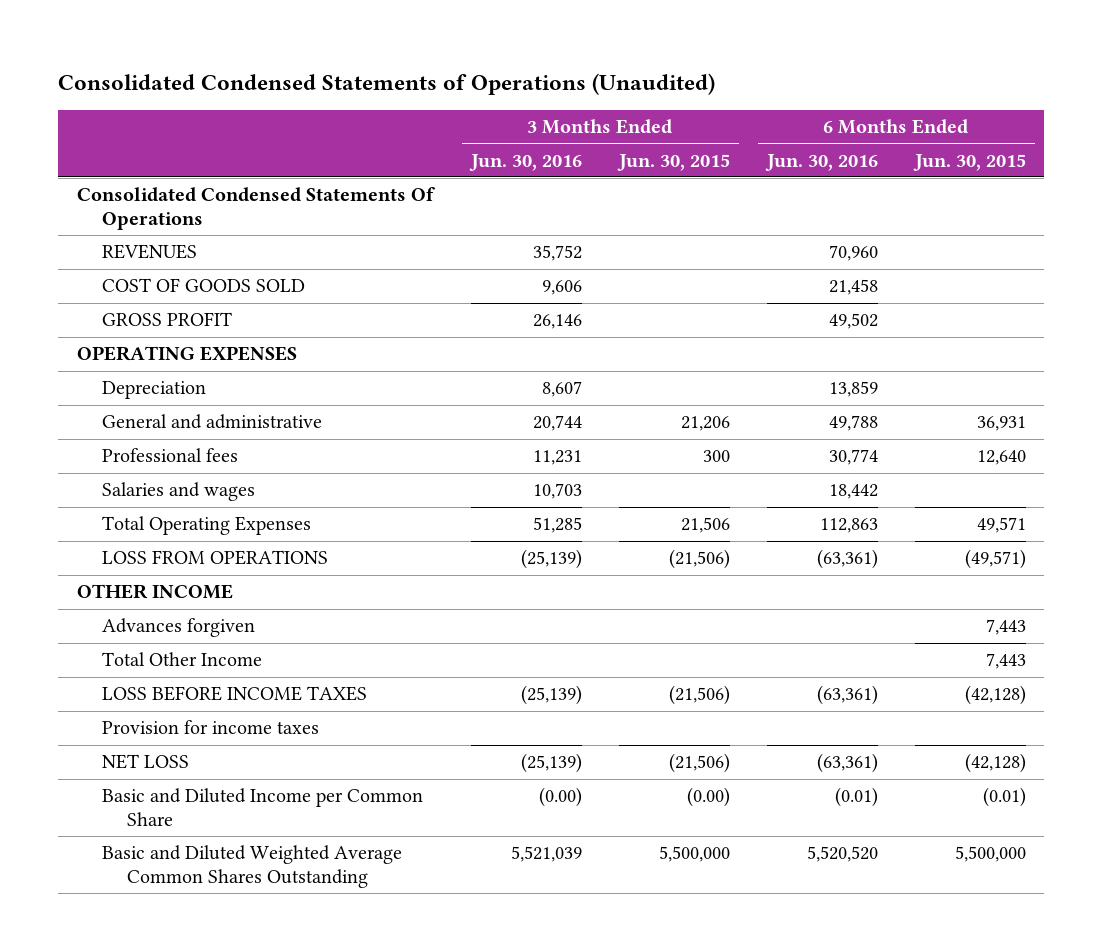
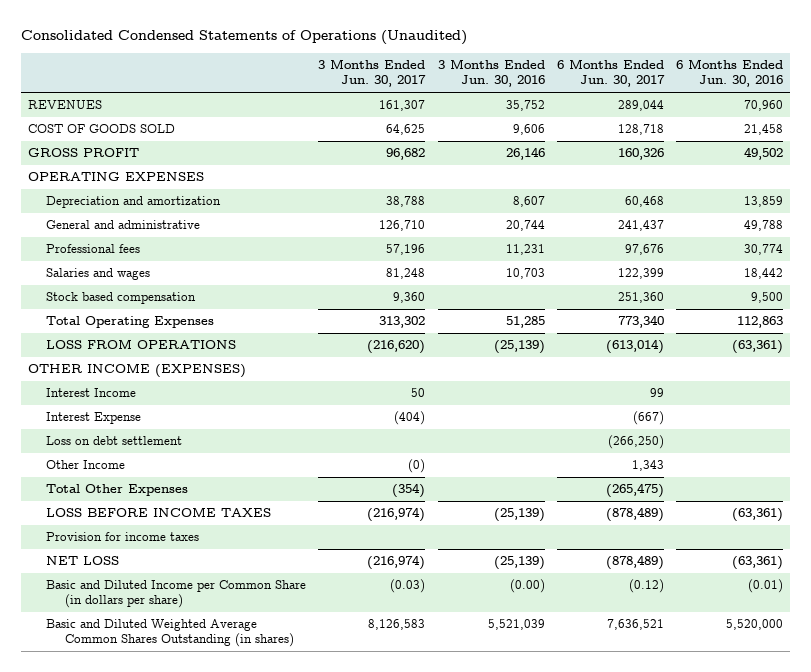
[616,153,730,171] Jun. 30, 2015 -> none
[912,153,1026,171] Jun. 30, 2015 -> none
none -> [318,59,427,88] 3 Months Ended Jun. 30, 2017
none -> [557,59,666,88] 6 Months Ended Jun. 30, 2017
[76,187,435,231] Consolidated Condensed Statements Of Operations -> none
[101,381,206,400] Depreciation -> [46,196,222,209] Depreciation and amortization
none -> [46,292,197,305] Stock based compensation
[76,584,233,600] OTHER INCOME -> [27,363,246,379] OTHER INCOME (EXPENSES)
none -> [46,388,137,398] Interest Income
none -> [46,412,142,425] Interest Expense
none -> [46,436,183,446] Loss on debt settlement
[101,618,255,638] Advances forgiven -> [46,460,126,470] Other Income
[101,652,262,667] Total Other Income -> [46,484,189,497] Total Other Expenses
[101,788,423,827] Basic and Diluted Income per Common Share -> [46,580,307,609] Basic and Diluted Income per Common Share (in dollars per share)
[101,845,402,889] Basic and Diluted Weighted Average Common Shares Outstanding -> [46,619,294,648] Basic and Diluted Weighted Average Common Shares Outstanding (in shares)
[806,846,878,863] 5,520,520 -> [726,619,784,631] 5,520,000

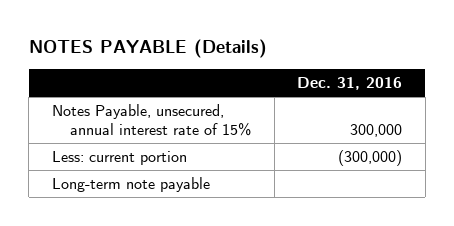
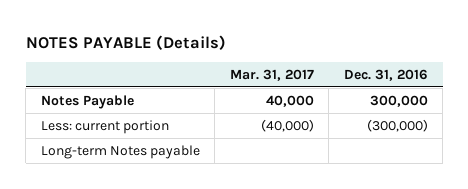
none -> [229,68,314,81] Mar. 31, 2017
[51,104,252,137] Notes Payable, unsecured, annual interest rate of 15% -> [40,94,134,109] Notes Payable
[51,177,210,193] Long-term note payable -> [40,144,200,159] Long-term Notes payable

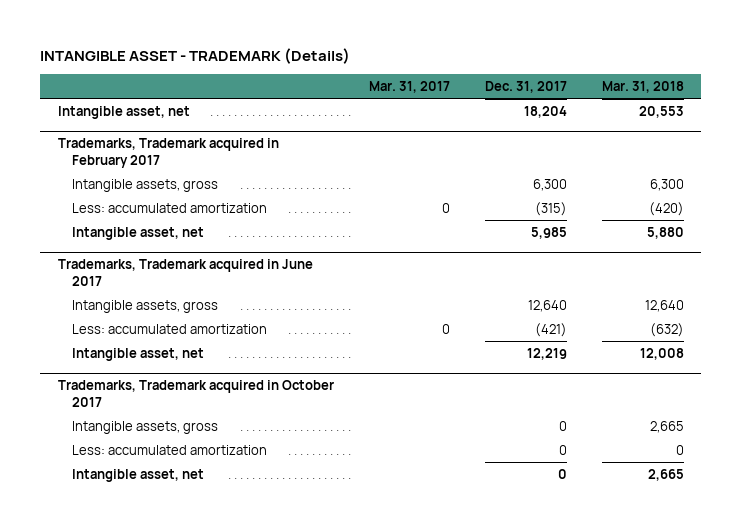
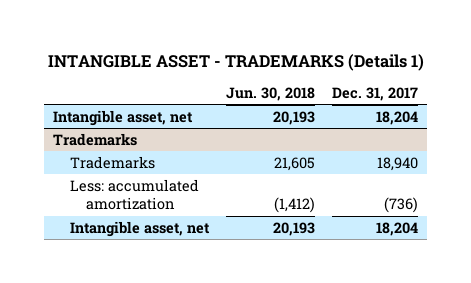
[40,47,351,64] INTANGIBLE ASSET - TRADEMARK (Details) -> [47,54,424,72] INTANGIBLE ASSET - TRADEMARKS (Details 1)
[368,80,450,93] Mar. 31, 2017 -> none
[601,80,684,93] Mar. 31, 2018 -> none
none -> [225,87,315,102] Jun. 30, 2018
[57,138,279,168] Trademarks, Trademark acquired in February 2017 -> none
[71,178,218,192] Intangible assets, gross -> none
[57,259,313,286] Trademarks, Trademark acquired in June 2017 -> none
[71,299,218,313] Intangible assets, gross -> none
[71,323,267,334] Less: accumulated amortization -> none
[71,347,204,361] Intangible asset, net -> none
[57,380,334,407] Trademarks, Trademark acquired in October 2017 -> none
[71,420,218,434] Intangible assets, gross -> none
[71,444,267,455] Less: accumulated amortization -> none
[71,468,204,482] Intangible asset, net -> none
none -> [53,132,138,146] Trademarks
none -> [69,155,155,169] Trademarks
[534,201,567,216] (315) -> [384,197,419,214] (736)
[530,226,567,239] 5,985 -> [376,221,419,236] 18,204

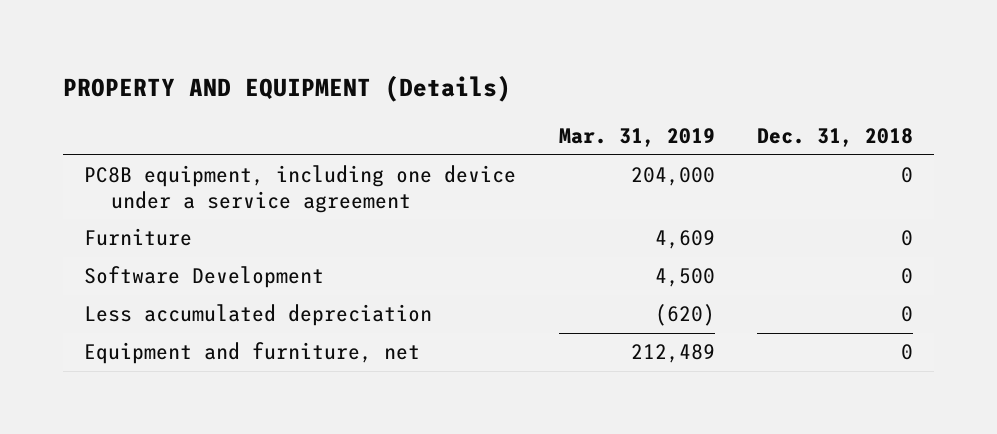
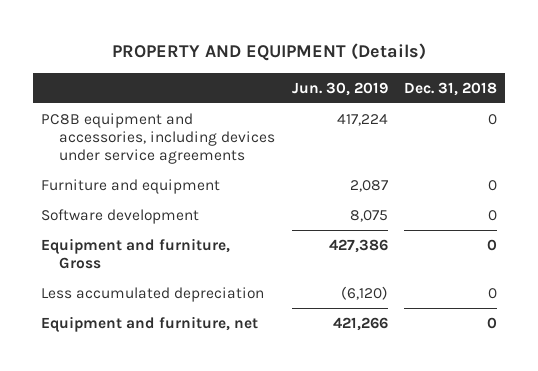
[558,128,715,148] Mar. 31, 2019 -> none
none -> [291,81,388,96] Jun. 30, 2019
[84,165,517,213] PC8B equipment, including one device under a service agreement -> [40,113,276,165] PC8B equipment and accessories, including devices under service agreements
[84,228,193,247] Furniture -> [40,179,220,195] Furniture and equipment
[84,266,325,289] Software Development -> [40,209,199,225] Software development
none -> [40,238,230,270] Equipment and furniture, Gross

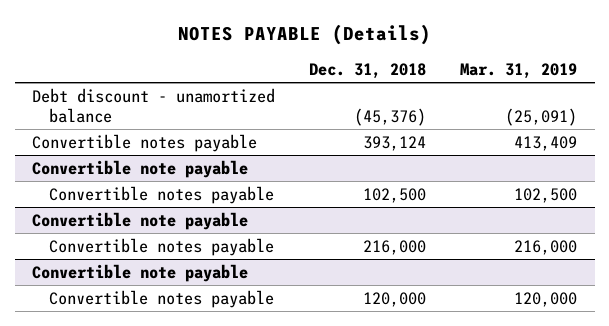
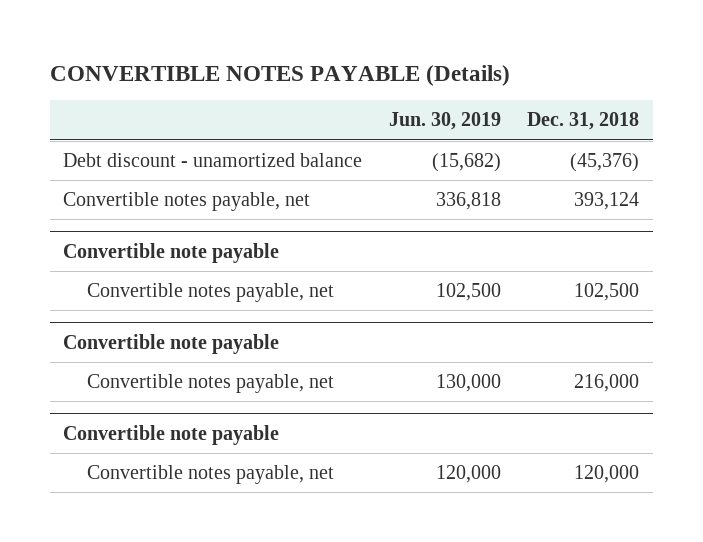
[177,24,431,46] NOTES PAYABLE (Details) -> [49,64,510,86] CONVERTIBLE NOTES PAYABLE (Details)
[460,62,578,79] Mar. 31, 2019 -> none
none -> [388,112,501,131] Jun. 30, 2019
[31,133,257,152] Convertible notes payable -> [63,191,311,211] Convertible notes payable, net
[49,185,275,204] Convertible notes payable -> [87,282,335,302] Convertible notes payable, net
[49,237,275,256] Convertible notes payable -> [87,373,335,393] Convertible notes payable, net
[49,289,275,308] Convertible notes payable -> [87,464,335,484] Convertible notes payable, net

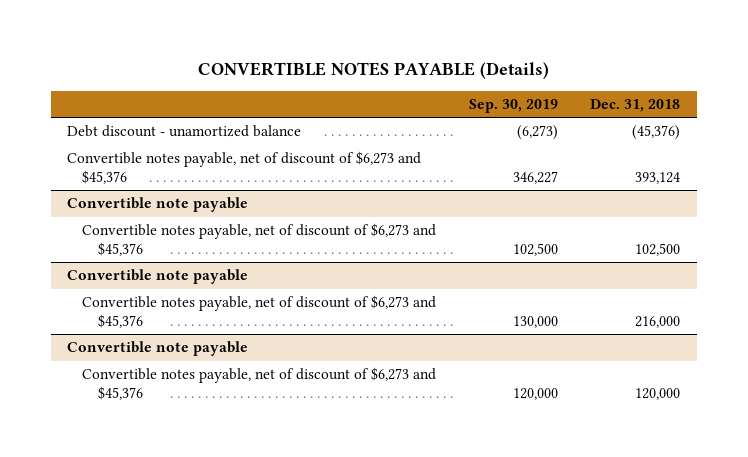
[388,112,501,131] Jun. 30, 2019 -> none
none -> [468,98,558,113] Sep. 30, 2019
[63,191,311,211] Convertible notes payable, net -> [67,151,422,185] Convertible notes payable, net of discount of $6,273 and $45,376
[87,282,335,302] Convertible notes payable, net -> [82,223,437,257] Convertible notes payable, net of discount of $6,273 and $45,376
[87,373,335,393] Convertible notes payable, net -> [82,295,437,329] Convertible notes payable, net of discount of $6,273 and $45,376
[87,464,335,484] Convertible notes payable, net -> [82,367,437,401] Convertible notes payable, net of discount of $6,273 and $45,376

